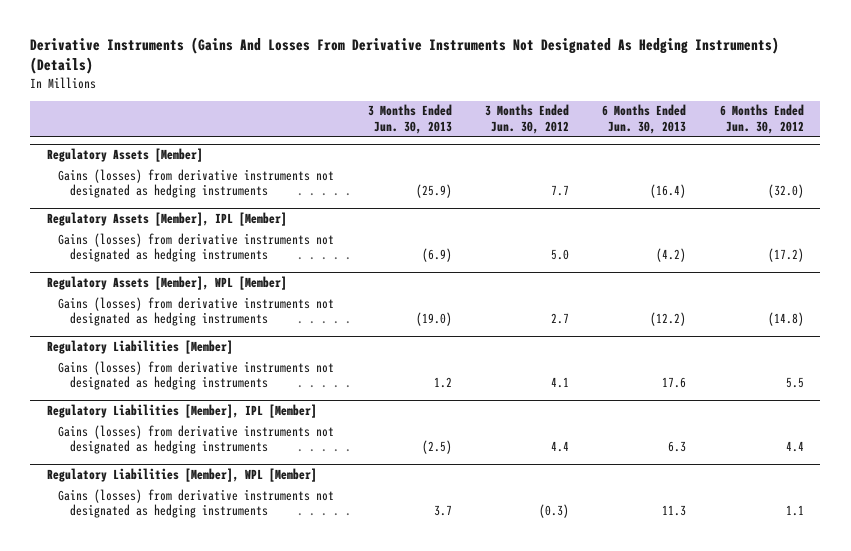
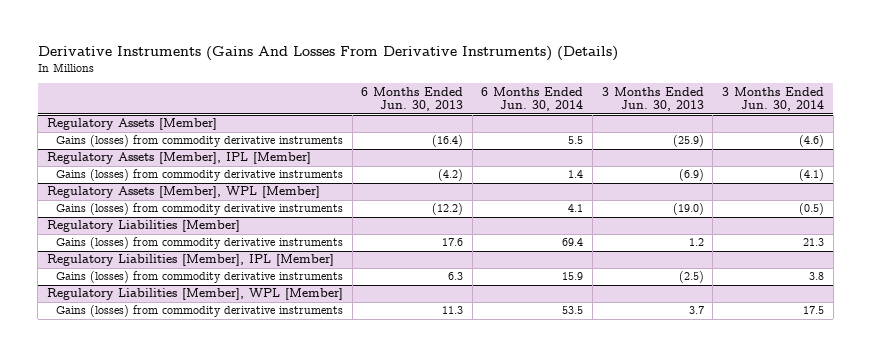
[30,37,780,75] Derivative Instruments (Gains And Losses From Derivative Instruments Not Designated As Hedging Instruments) (Details) -> [37,45,618,61] Derivative Instruments (Gains And Losses From Derivative Instruments) (Details)
[485,104,570,134] 3 Months Ended Jun. 30, 2012 -> none
[719,104,804,134] 6 Months Ended Jun. 30, 2012 -> none
none -> [481,86,584,112] 6 Months Ended Jun. 30, 2014
none -> [721,86,824,112] 3 Months Ended Jun. 30, 2014
[58,168,335,198] Gains (losses) from derivative instruments not designated as hedging instruments -> [55,135,343,148] Gains (losses) from commodity derivative instruments
[58,232,335,262] Gains (losses) from derivative instruments not designated as hedging instruments -> [55,169,343,182] Gains (losses) from commodity derivative instruments
[58,296,335,326] Gains (losses) from derivative instruments not designated as hedging instruments -> [55,203,343,216] Gains (losses) from commodity derivative instruments
[58,360,335,390] Gains (losses) from derivative instruments not designated as hedging instruments -> [55,237,343,250] Gains (losses) from commodity derivative instruments
[58,424,335,454] Gains (losses) from derivative instruments not designated as hedging instruments -> [55,271,343,284] Gains (losses) from commodity derivative instruments
[58,488,335,518] Gains (losses) from derivative instruments not designated as hedging instruments -> [55,305,343,318] Gains (losses) from commodity derivative instruments

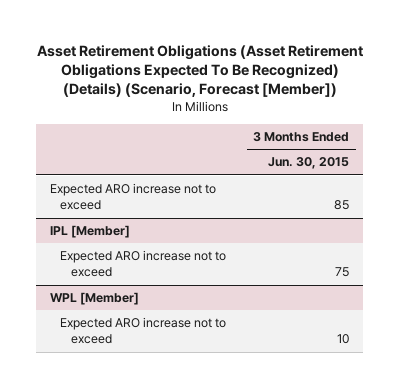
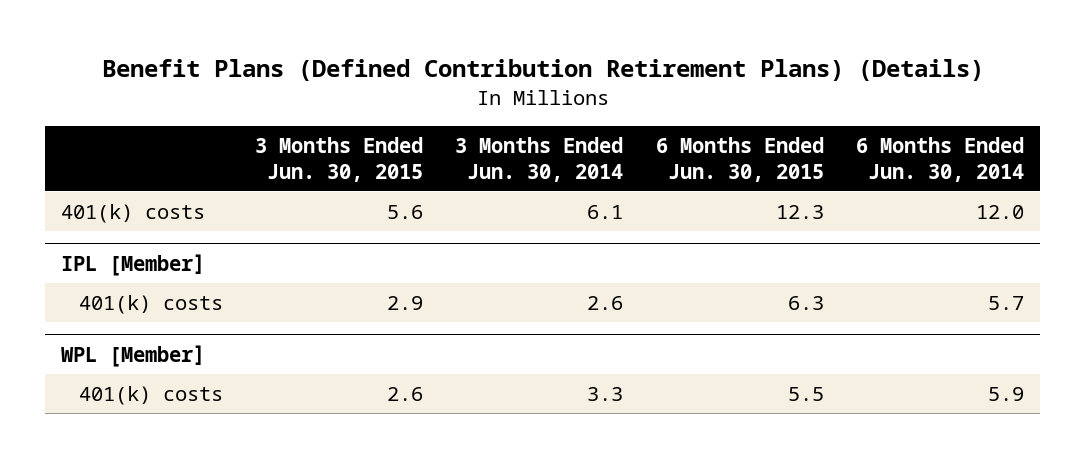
[36,44,363,98] Asset Retirement Obligations (Asset Retirement Obligations Expected To Be Recognized) (Details) (Scenario, Forecast [Member]) -> [101,59,984,82] Benefit Plans (Defined Contribution Retirement Plans) (Details)
none -> [455,136,624,182] 3 Months Ended Jun. 30, 2014
none -> [655,136,824,182] 6 Months Ended Jun. 30, 2015
none -> [855,136,1024,182] 6 Months Ended Jun. 30, 2014
[49,183,216,211] Expected ARO increase not to exceed -> none
none -> [61,204,206,224] 401(k) costs
[60,250,227,278] Expected ARO increase not to exceed -> none
none -> [78,295,223,315] 401(k) costs
[60,317,227,345] Expected ARO increase not to exceed -> none
none -> [78,386,223,406] 401(k) costs

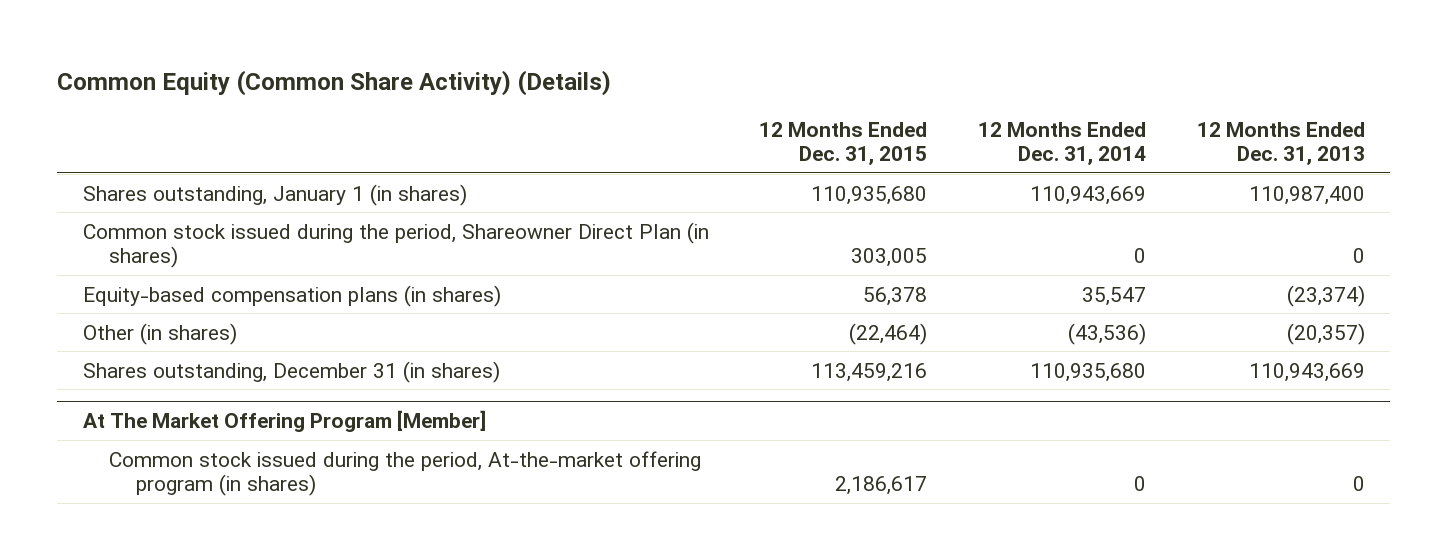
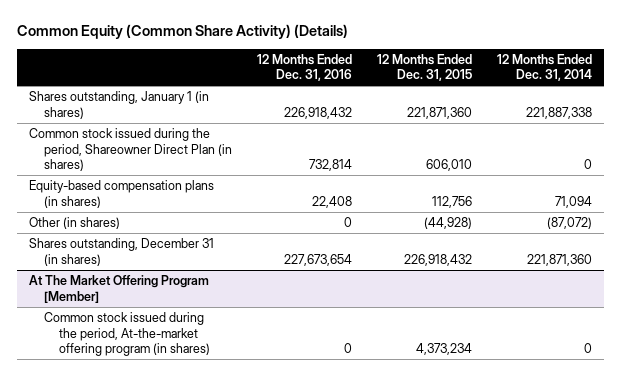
[1196,121,1365,166] 12 Months Ended Dec. 31, 2013 -> none
none -> [256,53,352,82] 12 Months Ended Dec. 31, 2016
[811,185,928,205] 110,935,680 -> [406,106,472,119] 221,871,360
[1029,185,1146,205] 110,943,669 -> [525,106,592,119] 221,887,338
[851,247,928,267] 303,005 -> [425,159,472,172] 606,010
[863,286,928,306] 56,378 -> [431,195,472,208] 112,756
[1081,286,1146,306] 35,547 -> [554,195,592,208] 71,094
[849,322,928,345] (22,464) -> [423,217,472,230] (44,928)
[1067,322,1146,345] (43,536) -> [546,217,592,230] (87,072)
[811,362,928,382] 113,459,216 -> [403,253,472,266] 226,918,432
[1029,362,1146,382] 110,935,680 -> [526,253,592,266] 221,871,360
[835,475,928,495] 2,186,617 -> [415,343,472,356] 4,373,234

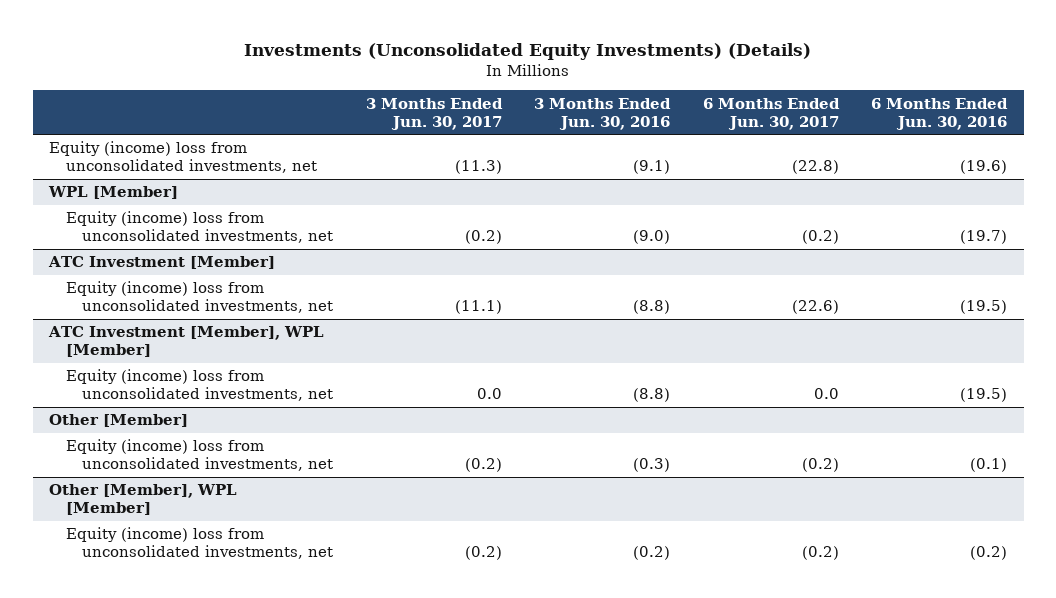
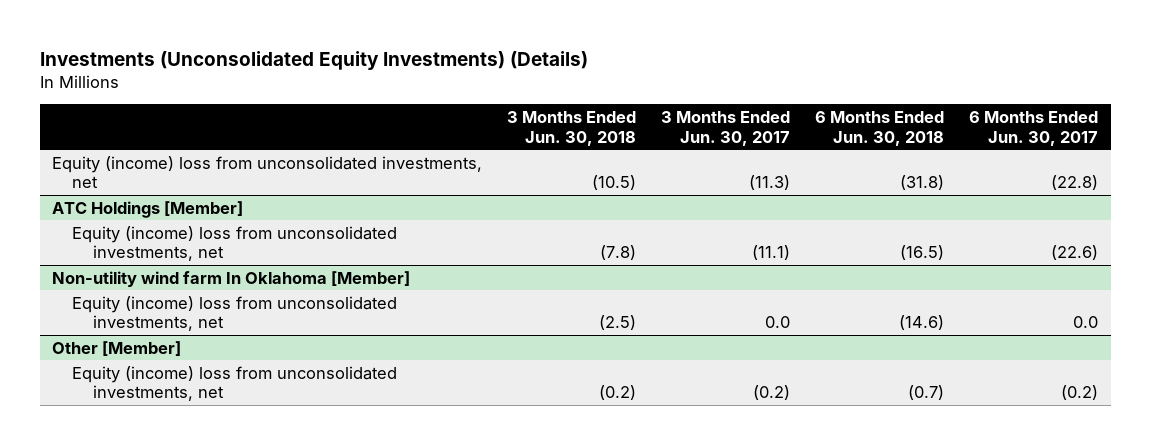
[534,97,672,130] 3 Months Ended Jun. 30, 2016 -> none
[871,97,1009,130] 6 Months Ended Jun. 30, 2016 -> none
none -> [507,111,637,146] 3 Months Ended Jun. 30, 2018
none -> [815,111,945,146] 6 Months Ended Jun. 30, 2018
[48,186,179,200] WPL [Member] -> none
[65,211,333,244] Equity (income) loss from unconsolidated investments, net -> none
[48,256,276,270] ATC Investment [Member] -> [52,200,244,218] ATC Holdings [Member]
[48,326,325,358] ATC Investment [Member], WPL [Member] -> none
none -> [52,270,411,287] Non-utility wind farm In Oklahoma [Member]
[49,484,238,516] Other [Member], WPL [Member] -> none
[65,527,333,560] Equity (income) loss from unconsolidated investments, net -> none

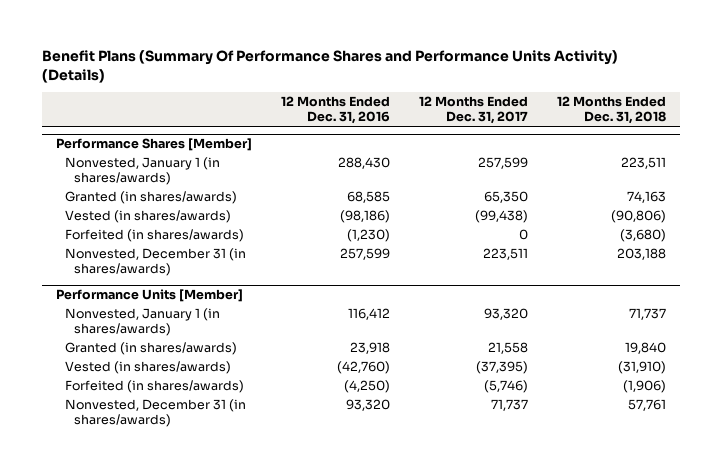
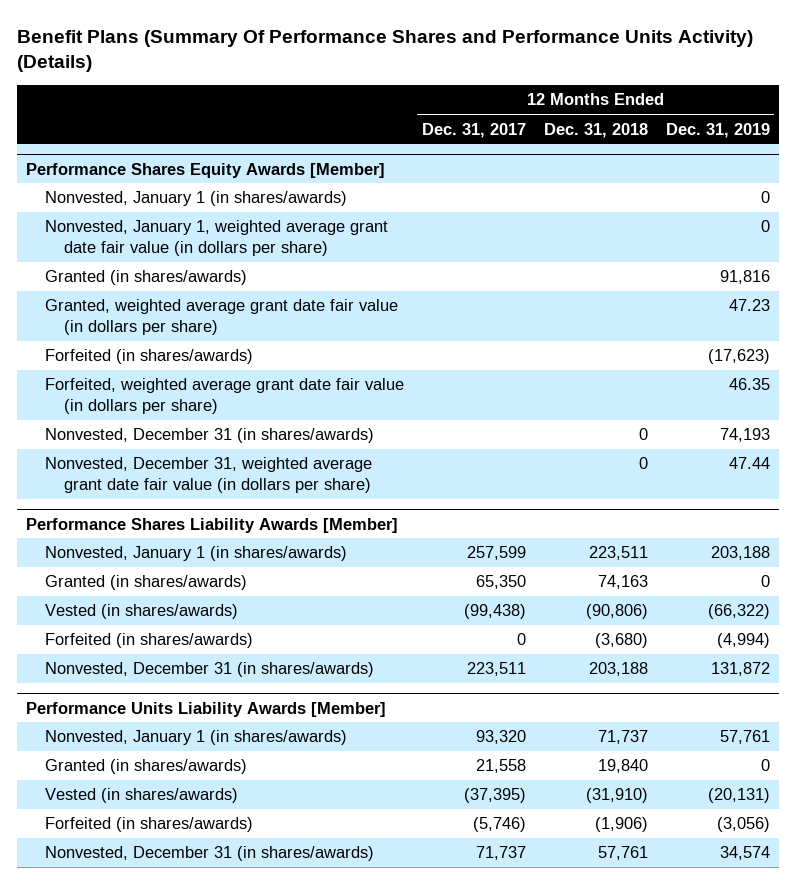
[281,96,391,125] 12 Months Ended Dec. 31, 2016 -> none
none -> [665,122,770,138] Dec. 31, 2019
[56,138,253,152] Performance Shares [Member] -> [25,162,385,178] Performance Shares Equity Awards [Member]
none -> [45,191,348,207] Nonvested, January 1 (in shares/awards)
none -> [45,220,389,256] Nonvested, January 1, weighted average grant date fair value (in dollars per share)
none -> [45,270,248,286] Granted (in shares/awards)
none -> [45,299,399,335] Granted, weighted average grant date fair value (in dollars per share)
none -> [45,349,254,365] Forfeited (in shares/awards)
none -> [45,378,405,414] Forfeited, weighted average grant date fair value (in dollars per share)
none -> [45,428,375,444] Nonvested, December 31 (in shares/awards)
none -> [45,457,373,493] Nonvested, December 31, weighted average grant date fair value (in dollars per share)
none -> [25,517,398,533] Performance Shares Liability Awards [Member]
[56,289,244,303] Performance Units [Member] -> [25,701,386,717] Performance Units Liability Awards [Member]

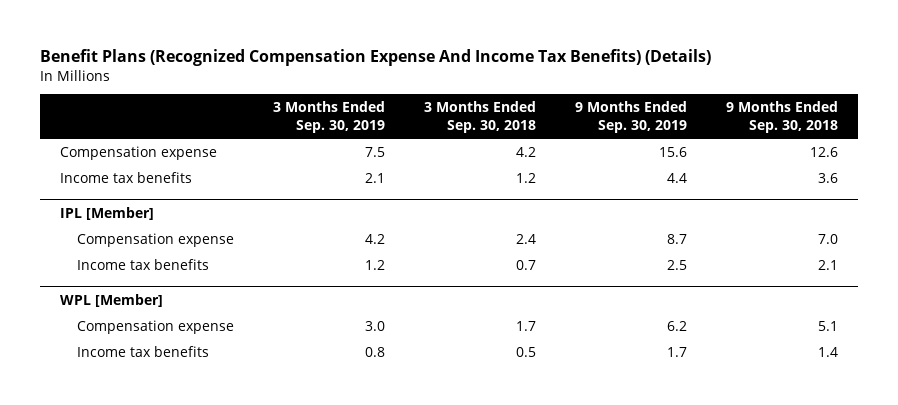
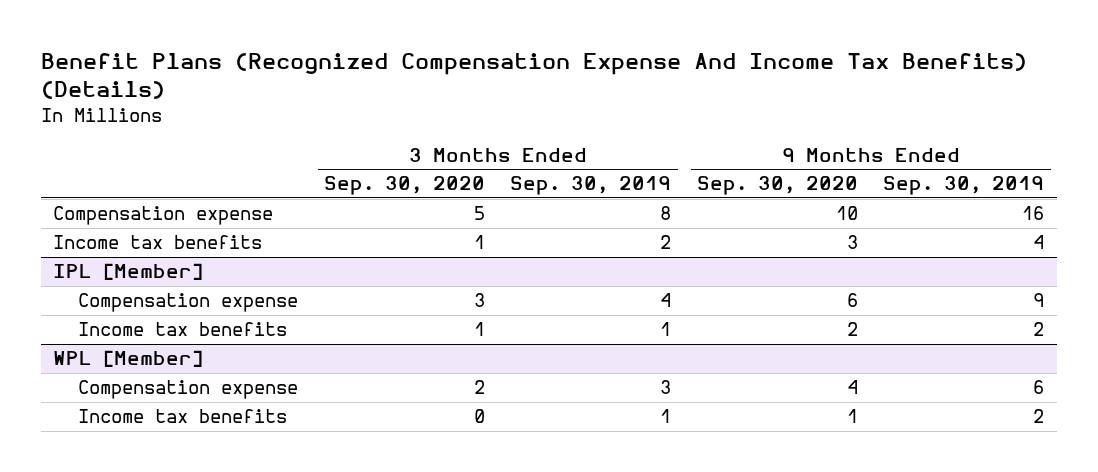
[424,101,537,133] 3 Months Ended Sep. 30, 2018 -> none
[726,101,839,133] 9 Months Ended Sep. 30, 2018 -> none
none -> [323,176,485,196] Sep. 30, 2020
none -> [696,176,858,196] Sep. 30, 2020
[365,147,386,158] 7.5 -> [660,206,672,221] 8
[659,147,688,158] 15.6 -> [1022,206,1045,221] 16
[365,173,386,184] 2.1 -> [660,235,672,250] 2
[667,173,688,184] 4.4 -> [1033,235,1045,250] 4
[365,234,386,245] 4.2 -> [660,293,672,308] 4
[667,234,688,245] 8.7 -> [1033,293,1045,308] 9
[365,260,386,271] 1.2 -> [660,322,672,337] 1
[667,260,688,271] 2.5 -> [1033,322,1045,337] 2
[365,321,386,332] 3.0 -> [660,380,672,395] 3
[667,321,688,332] 6.2 -> [1033,380,1045,395] 6
[365,347,386,358] 0.8 -> [660,409,672,424] 1
[667,347,688,358] 1.7 -> [1033,409,1045,424] 2

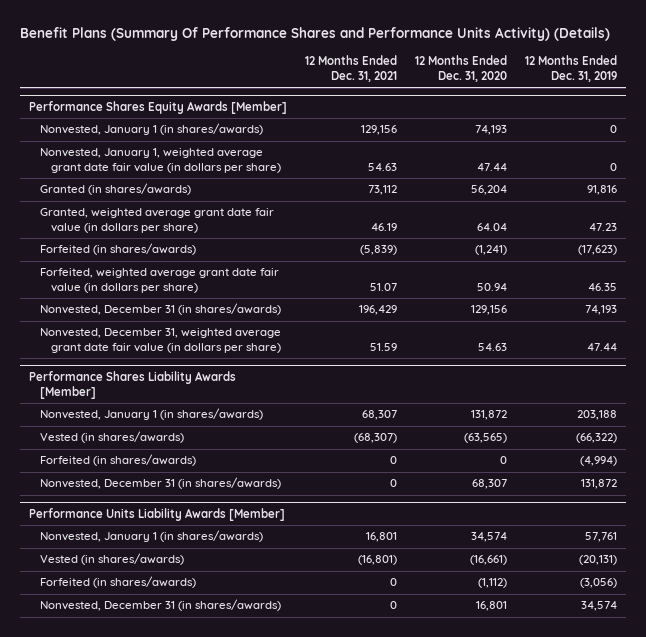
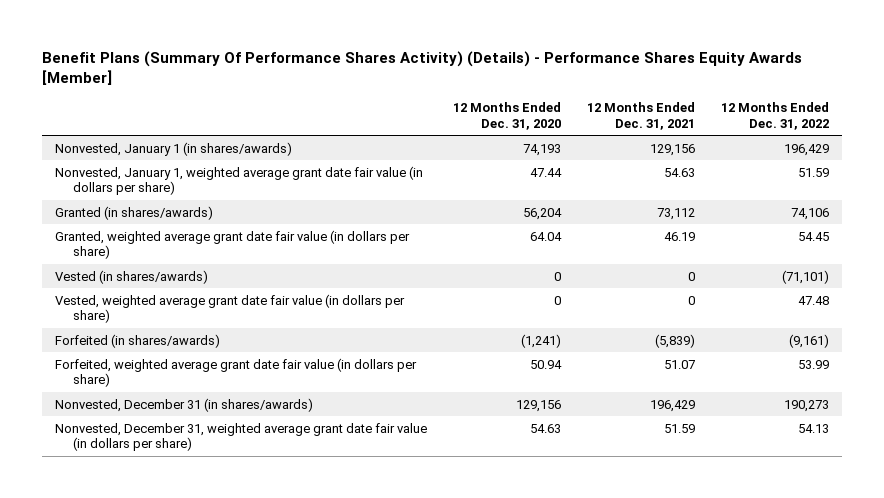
[19,27,610,42] Benefit Plans (Summary Of Performance Shares and Performance Units Activity) (Details) -> [42,50,803,85] Benefit Plans (Summary Of Performance Shares Activity) (Details) - Performance Shares Equity Awards [Member]
[524,55,617,83] 12 Months Ended Dec. 31, 2019 -> none
none -> [720,102,829,130] 12 Months Ended Dec. 31, 2022
[28,100,287,114] Performance Shares Equity Awards [Member] -> none
none -> [55,269,209,284] Vested (in shares/awards)
none -> [55,293,406,324] Vested, weighted average grant date fair value (in dollars per share)
[28,370,236,399] Performance Shares Liability Awards [Member] -> none
[39,408,263,421] Nonvested, January 1 (in shares/awards) -> none
[39,431,184,444] Vested (in shares/awards) -> none
[39,454,196,467] Forfeited (in shares/awards) -> none
[39,477,281,490] Nonvested, December 31 (in shares/awards) -> none
[28,507,285,521] Performance Units Liability Awards [Member] -> none
[39,530,263,543] Nonvested, January 1 (in shares/awards) -> none
[39,553,184,566] Vested (in shares/awards) -> none
[39,576,196,589] Forfeited (in shares/awards) -> none
[39,599,281,612] Nonvested, December 31 (in shares/awards) -> none

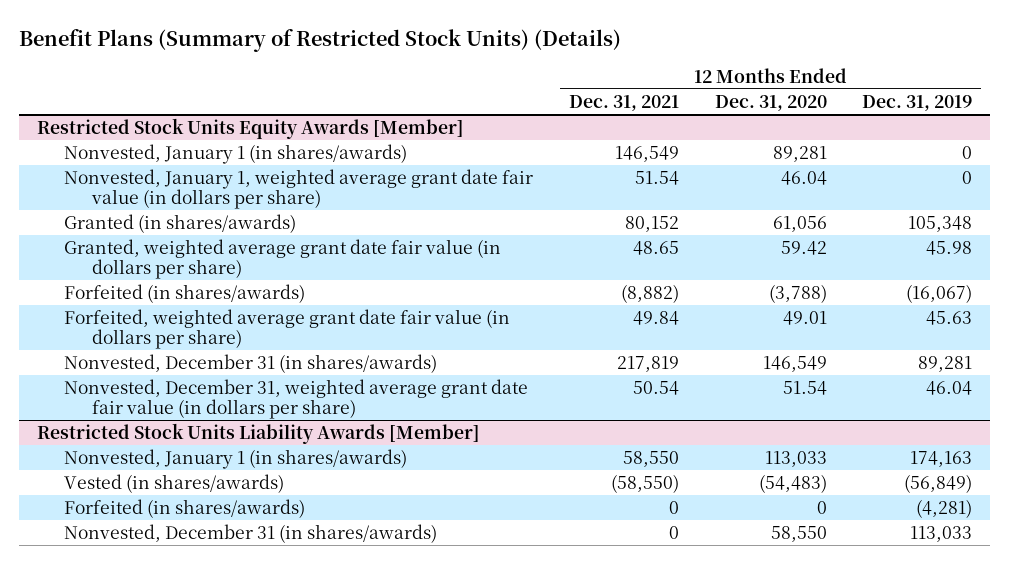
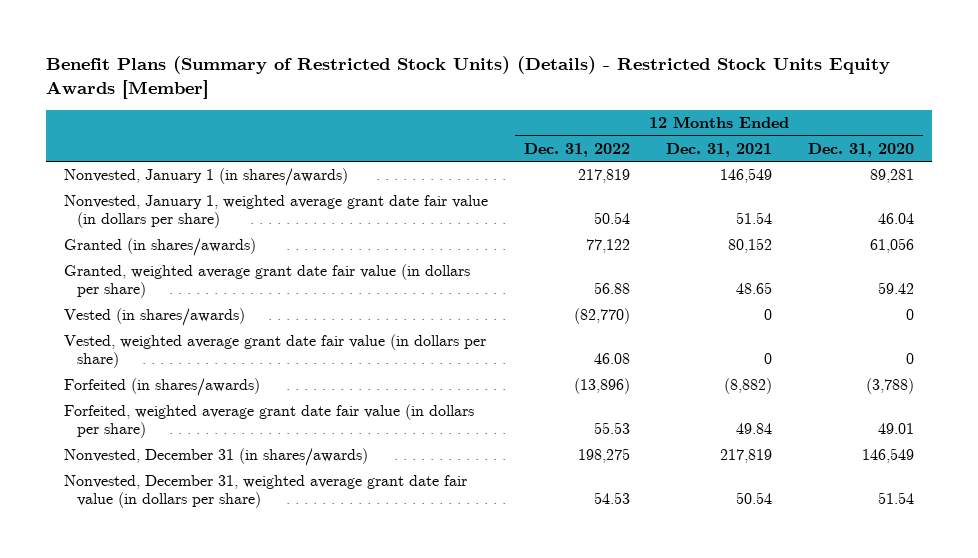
[19,29,622,53] Benefit Plans (Summary of Restricted Stock Units) (Details) -> [46,56,891,100] Benefit Plans (Summary of Restricted Stock Units) (Details) - Restricted Stock Units Equity Awards [Member]
[862,94,973,111] Dec. 31, 2019 -> none
none -> [524,142,631,157] Dec. 31, 2022
[36,118,464,140] Restricted Stock Units Equity Awards [Member] -> none
none -> [64,308,246,327] Vested (in shares/awards)
none -> [64,334,487,369] Vested, weighted average grant date fair value (in dollars per share)
[36,423,480,445] Restricted Stock Units Liability Awards [Member] -> none
[64,449,408,470] Nonvested, January 1 (in shares/awards) -> none
[64,474,285,494] Vested (in shares/awards) -> none
[64,499,306,519] Forfeited (in shares/awards) -> none
[64,524,438,544] Nonvested, December 31 (in shares/awards) -> none

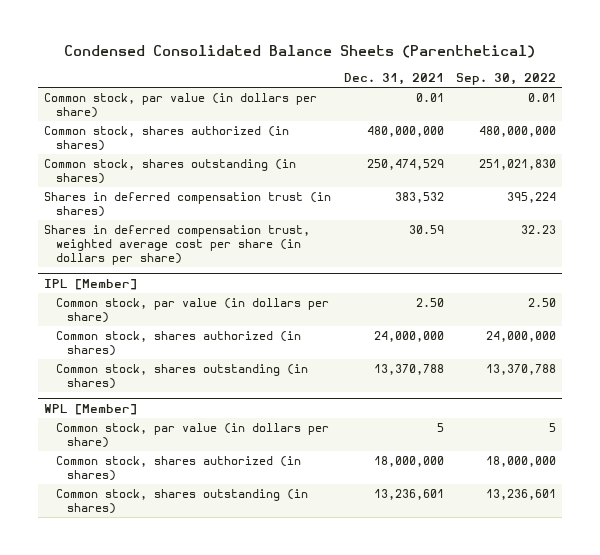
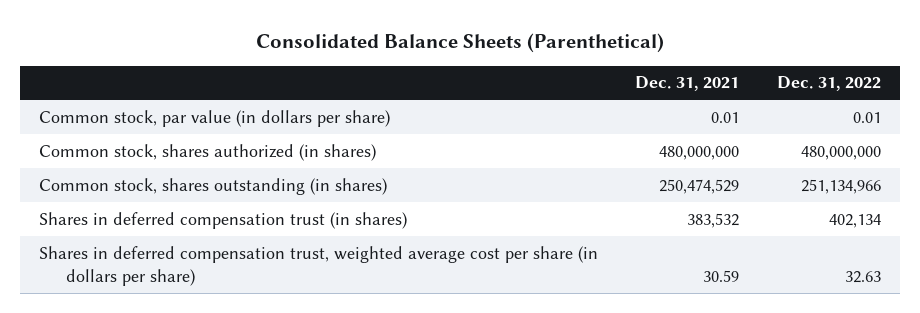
[64,45,536,59] Condensed Consolidated Balance Sheets (Parenthetical) -> [255,32,664,53] Consolidated Balance Sheets (Parenthetical)
[455,73,556,86] Sep. 30, 2022 -> none
none -> [777,76,882,92] Dec. 31, 2022
[44,278,138,290] IPL [Member] -> none
[55,297,329,323] Common stock, par value (in dollars per share) -> none
[55,330,301,356] Common stock, shares authorized (in shares) -> none
[55,363,308,389] Common stock, shares outstanding (in shares) -> none
[44,403,138,415] WPL [Member] -> none
[55,422,329,448] Common stock, par value (in dollars per share) -> none
[55,455,301,481] Common stock, shares authorized (in shares) -> none
[55,488,308,514] Common stock, shares outstanding (in shares) -> none

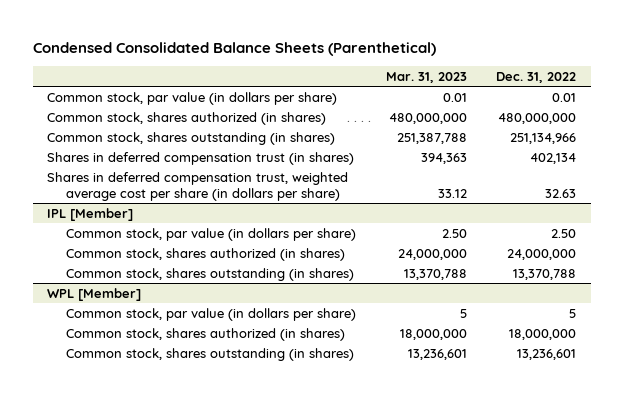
[255,32,664,53] Consolidated Balance Sheets (Parenthetical) -> [32,42,436,57] Condensed Consolidated Balance Sheets (Parenthetical)
[635,76,740,92] Dec. 31, 2021 -> none
none -> [385,72,467,84] Mar. 31, 2023
none -> [47,207,134,221] IPL [Member]
none -> [66,227,357,241] Common stock, par value (in dollars per share)
none -> [66,247,346,261] Common stock, shares authorized (in shares)
none -> [66,267,355,281] Common stock, shares outstanding (in shares)
none -> [47,287,142,301] WPL [Member]
none -> [66,307,357,321] Common stock, par value (in dollars per share)
none -> [66,327,346,341] Common stock, shares authorized (in shares)
none -> [66,347,355,361] Common stock, shares outstanding (in shares)

